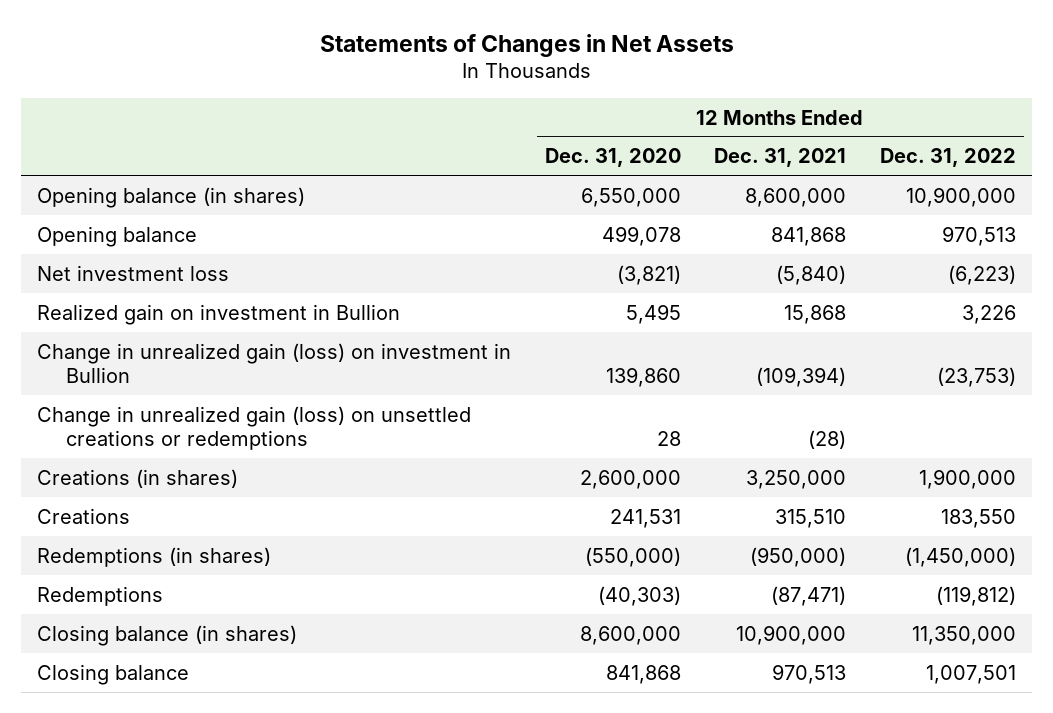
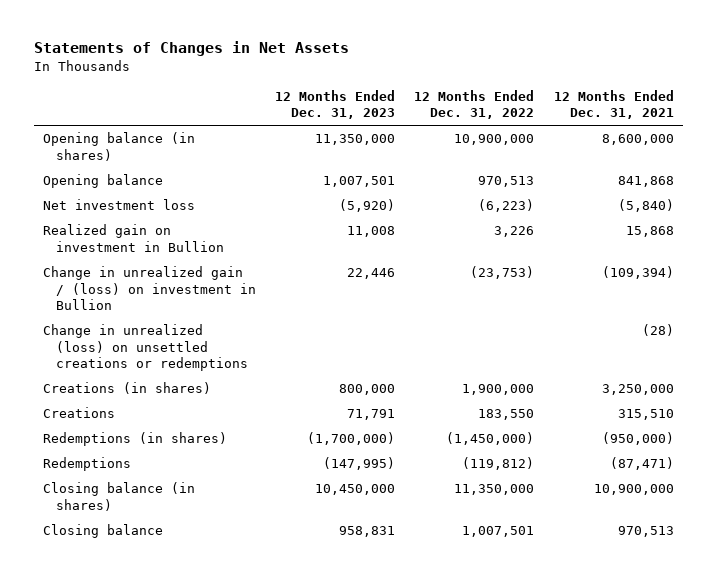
[544,148,681,168] Dec. 31, 2020 -> none
none -> [275,90,396,120] 12 Months Ended Dec. 31, 2023
[37,342,512,384] Change in unrealized gain (loss) on investment in Bullion -> [43,266,256,310] Change in unrealized gain / (loss) on investment in Bullion
[37,405,472,451] Change in unrealized gain (loss) on unsettled creations or redemptions -> [43,324,248,371] Change in unrealized (loss) on unsettled creations or redemptions

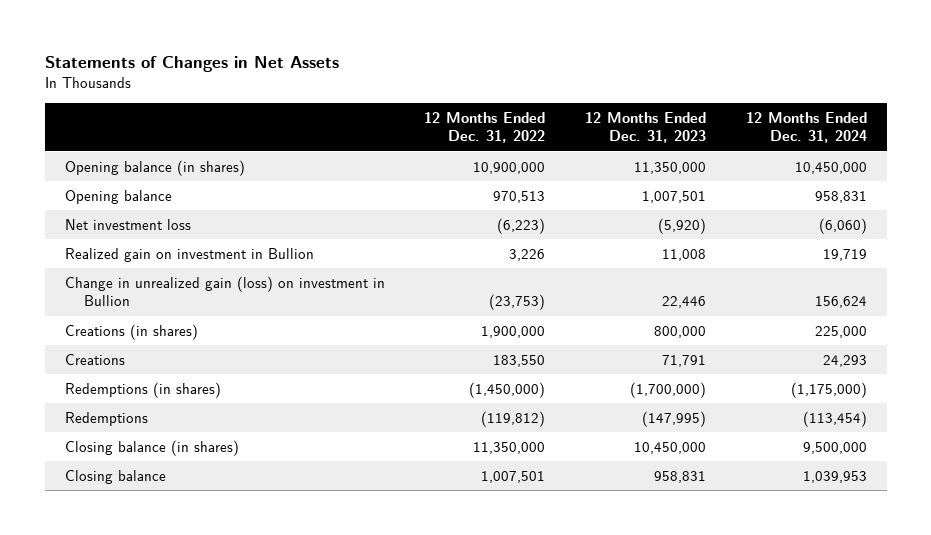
[553,90,674,120] 12 Months Ended Dec. 31, 2021 -> none
none -> [745,111,867,144] 12 Months Ended Dec. 31, 2024
[43,324,248,371] Change in unrealized (loss) on unsettled creations or redemptions -> none
[43,266,256,310] Change in unrealized gain / (loss) on investment in Bullion -> [64,275,385,307] Change in unrealized gain (loss) on investment in Bullion

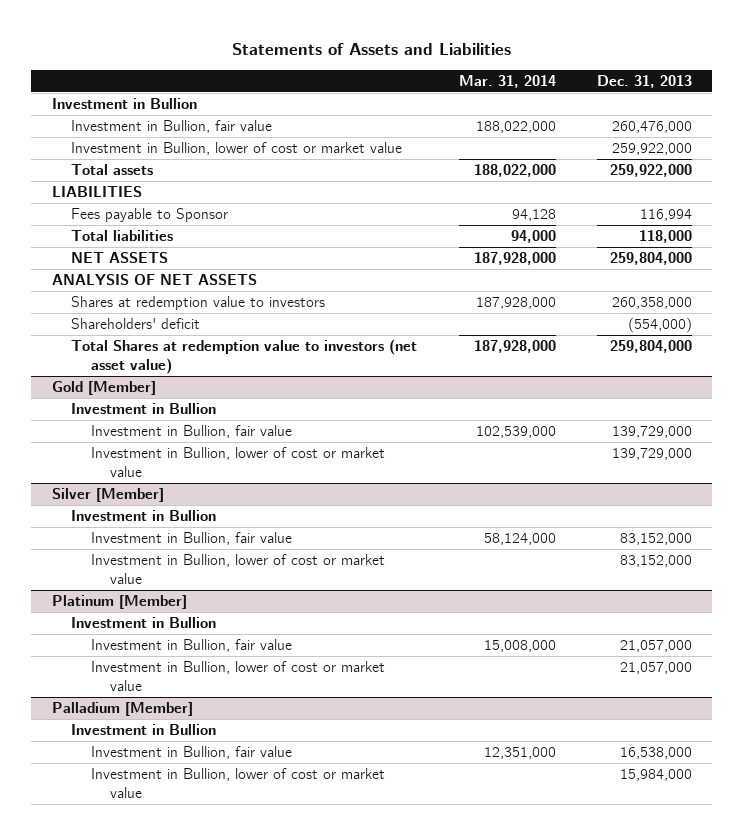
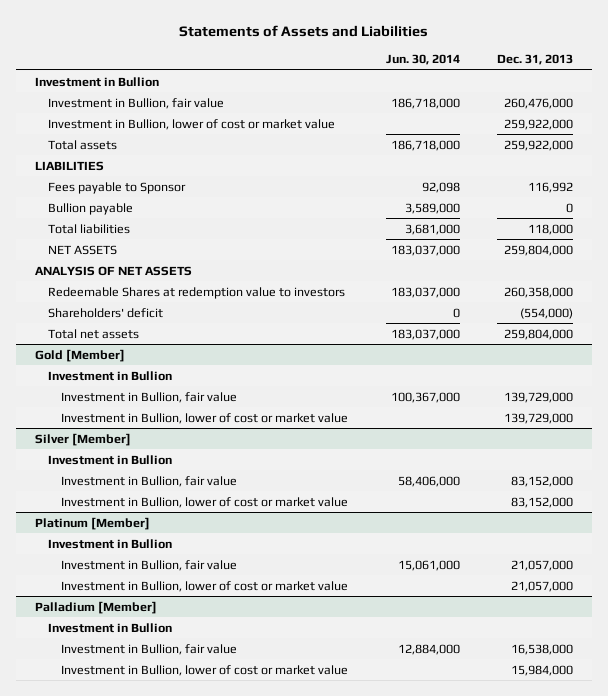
[458,74,556,88] Mar. 31, 2014 -> none
none -> [385,54,460,66] Jun. 30, 2014
[639,209,692,222] 116,994 -> [528,181,574,193] 116,992
none -> [47,202,133,215] Bullion payable
[71,296,326,311] Shares at redemption value to investors -> [47,286,345,299] Redeemable Shares at redemption value to investors
[71,339,418,374] Total Shares at redemption value to investors (net asset value) -> [47,328,139,339] Total net assets

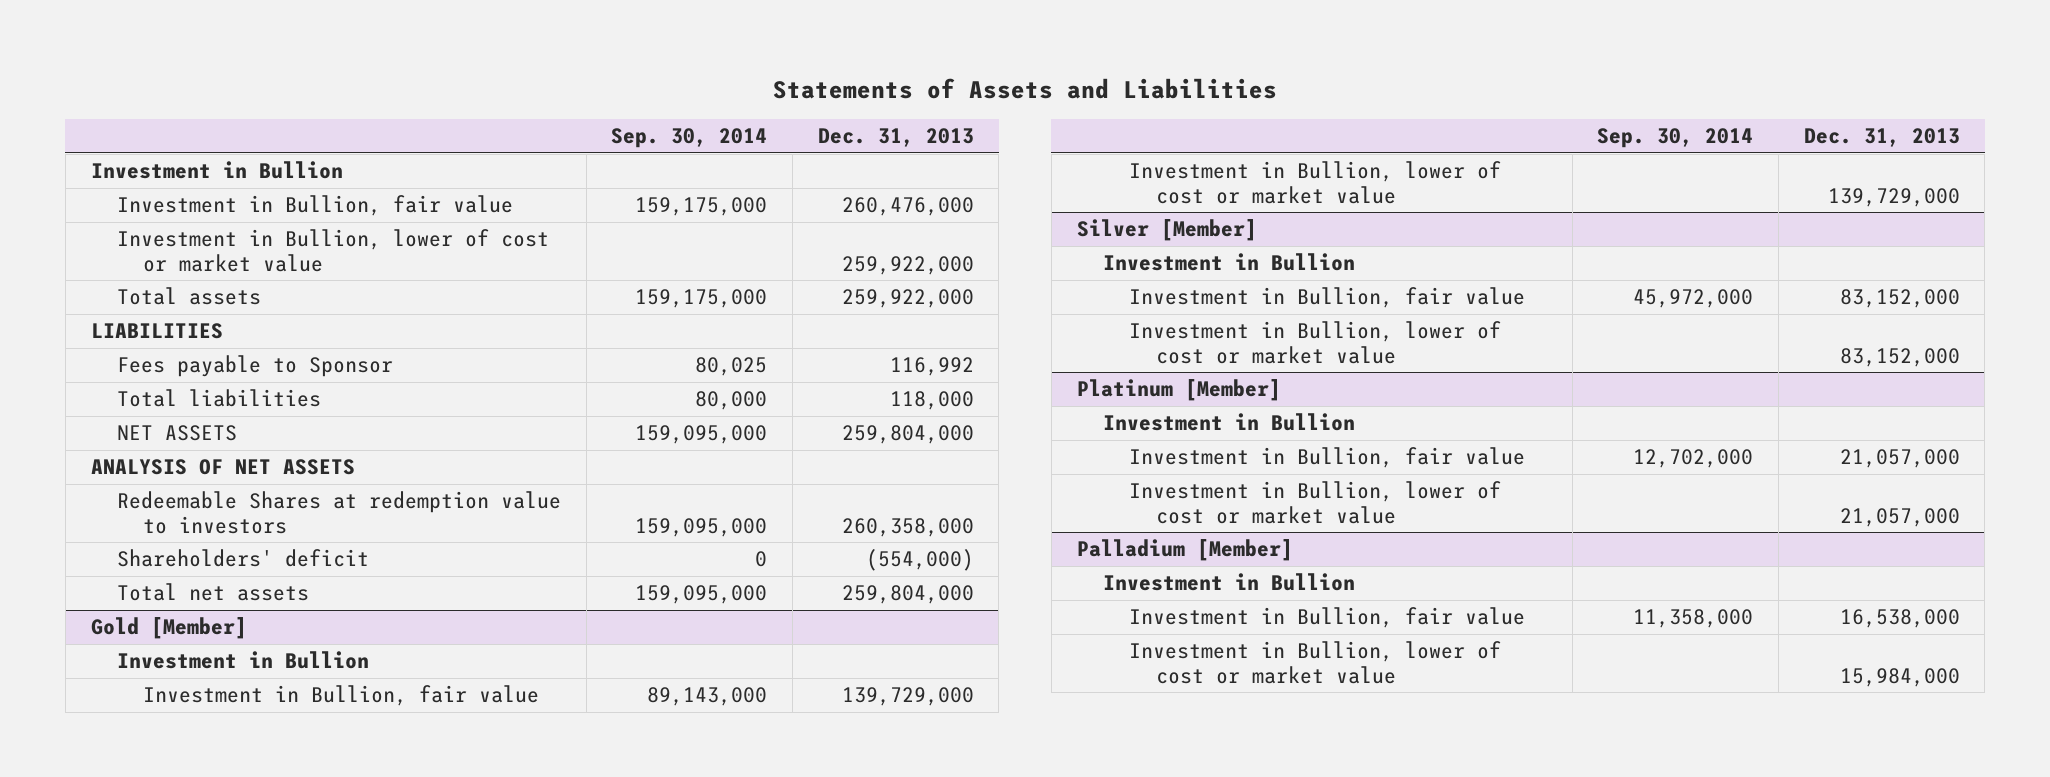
[385,54,460,66] Jun. 30, 2014 -> none
none -> [611,128,768,149] Sep. 30, 2014
[47,202,133,215] Bullion payable -> none

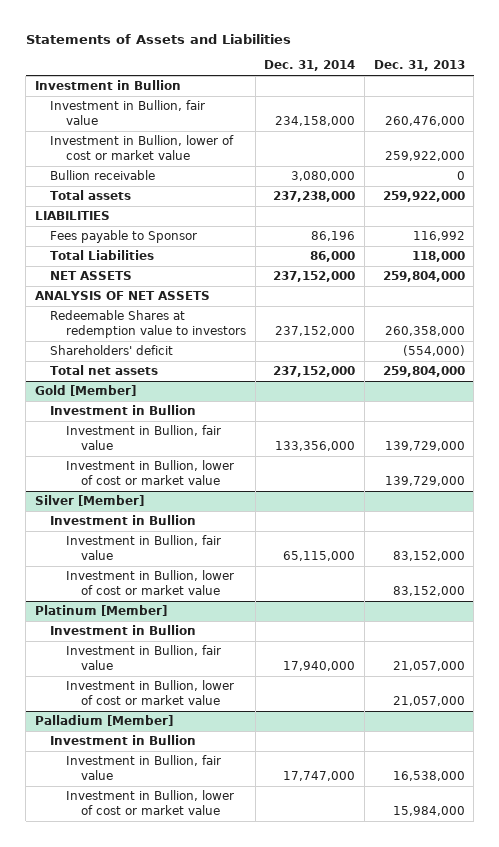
[611,128,768,149] Sep. 30, 2014 -> none
none -> [264,60,356,72] Dec. 31, 2014
none -> [50,170,156,181] Bullion receivable
[116,389,321,408] Total liabilities -> [50,250,155,261] Total Liabilities

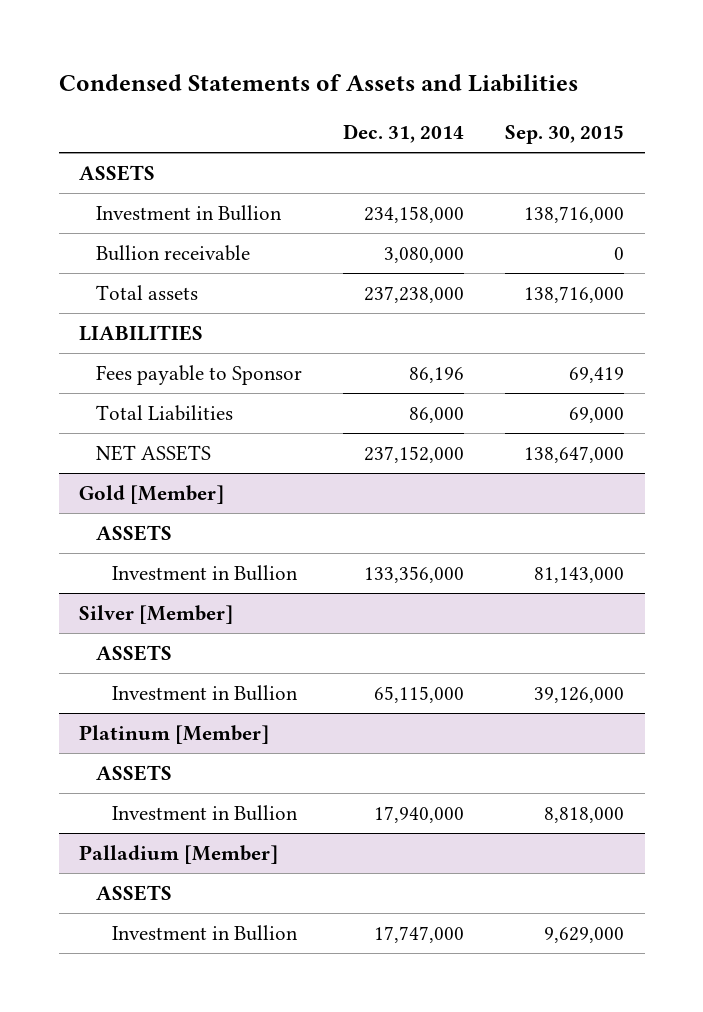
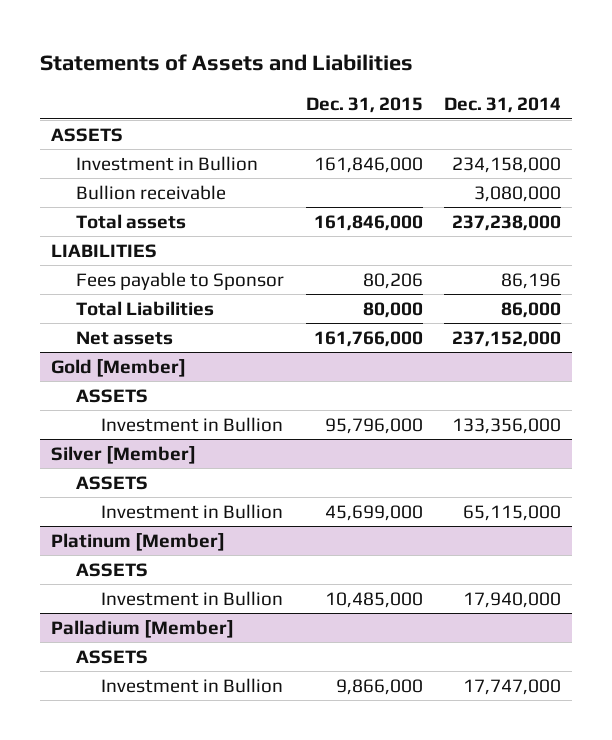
[58,74,578,93] Condensed Statements of Assets and Liabilities -> [40,54,414,72] Statements of Assets and Liabilities
[505,125,625,145] Sep. 30, 2015 -> none
none -> [305,97,423,114] Dec. 31, 2015
[95,444,211,461] NET ASSETS -> [76,330,174,345] Net assets

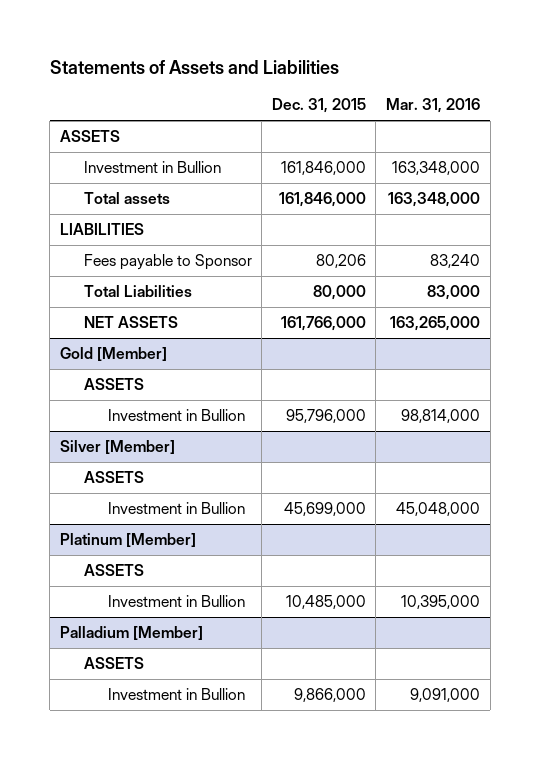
[444,97,562,114] Dec. 31, 2014 -> none
none -> [386,98,481,114] Mar. 31, 2016
[76,184,227,200] Bullion receivable -> none
[76,330,174,345] Net assets -> [83,316,178,329] NET ASSETS

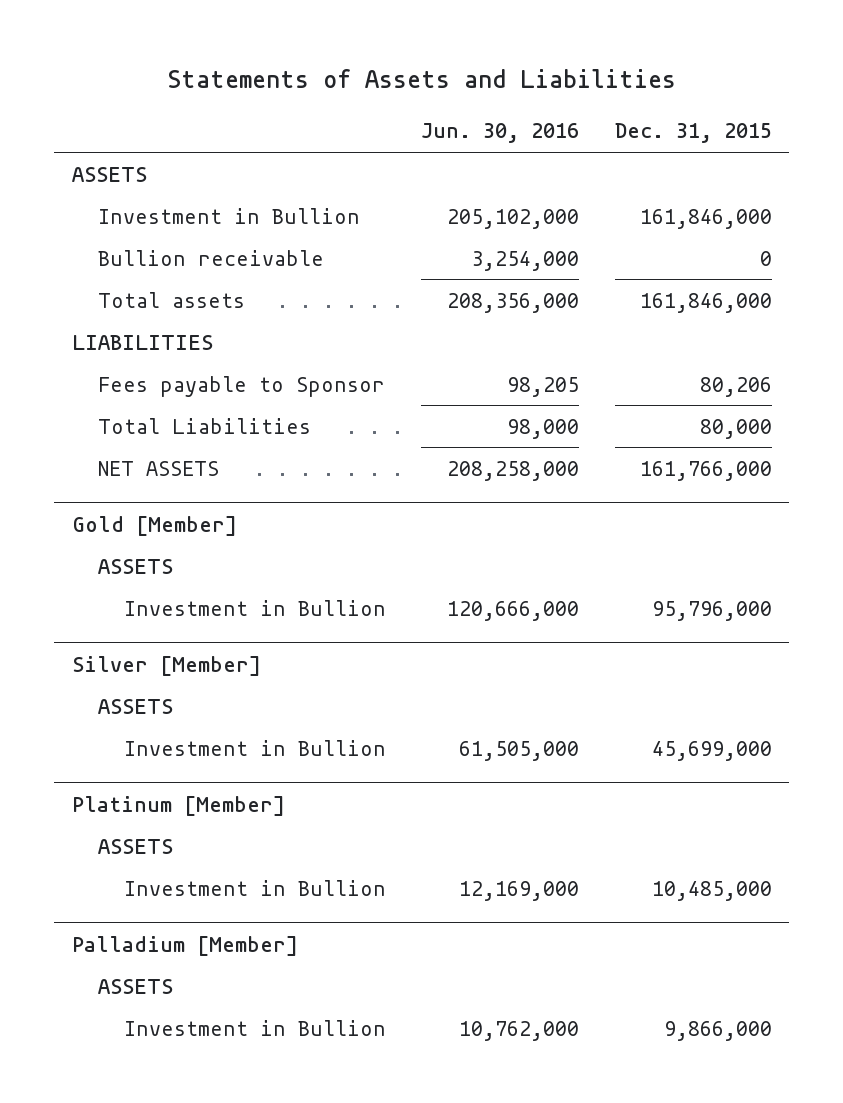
[386,98,481,114] Mar. 31, 2016 -> none
none -> [421,123,580,144] Jun. 30, 2016
none -> [97,249,324,266] Bullion receivable

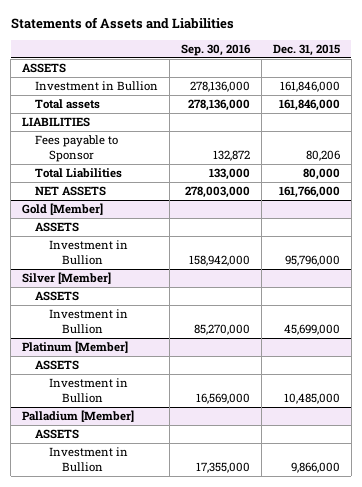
[421,123,580,144] Jun. 30, 2016 -> none
none -> [181,43,252,56] Sep. 30, 2016
[97,249,324,266] Bullion receivable -> none

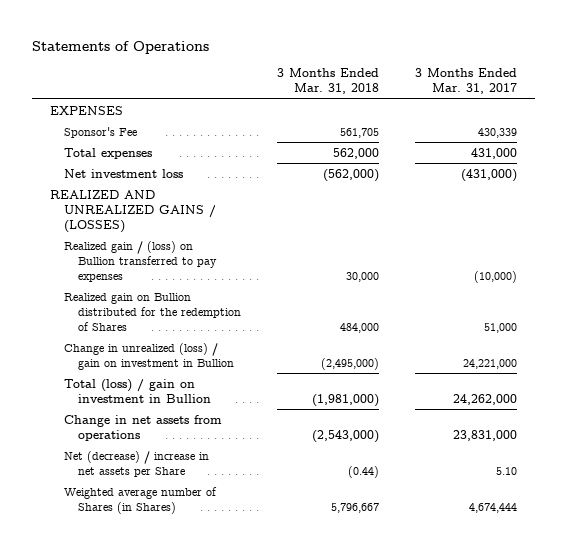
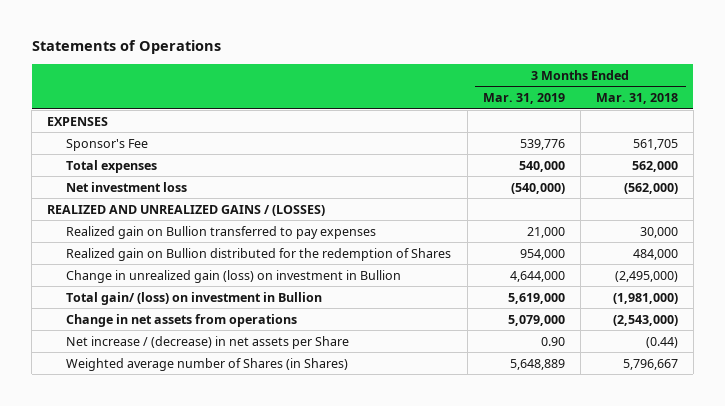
[414,68,517,95] 3 Months Ended Mar. 31, 2017 -> none
none -> [482,93,565,105] Mar. 31, 2019
[64,240,218,283] Realized gain / (loss) on Bullion transferred to pay expenses -> [66,225,377,239] Realized gain on Bullion transferred to pay expenses
[64,342,235,370] Change in unrealized (loss) / gain on investment in Bullion -> [66,269,402,283] Change in unrealized gain (loss) on investment in Bullion
[64,378,212,403] Total (loss) / gain on investment in Bullion -> [66,291,323,305] Total gain/ (loss) on investment in Bullion
[64,450,210,477] Net (decrease) / increase in net assets per Share -> [66,335,350,349] Net increase / (decrease) in net assets per Share

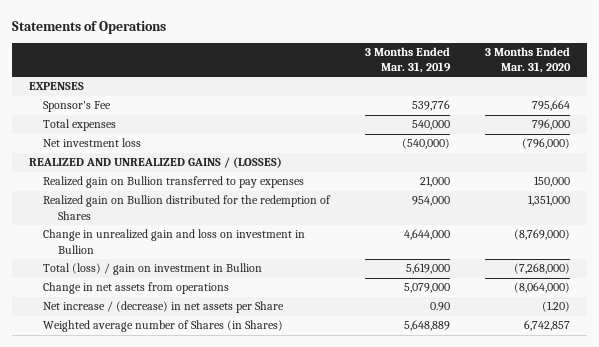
[595,93,678,105] Mar. 31, 2018 -> none
none -> [484,46,571,74] 3 Months Ended Mar. 31, 2020
[66,269,402,283] Change in unrealized gain (loss) on investment in Bullion -> [43,229,306,254] Change in unrealized gain and loss on investment in Bullion
[66,291,323,305] Total gain/ (loss) on investment in Bullion -> [43,263,263,276] Total (loss) / gain on investment in Bullion

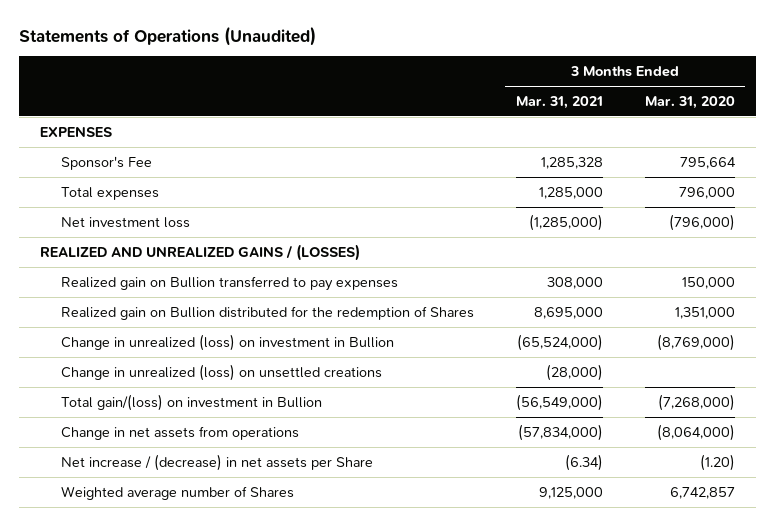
[11,20,166,34] Statements of Operations -> [19,25,317,46] Statements of Operations (Unaudited)
[364,46,451,74] 3 Months Ended Mar. 31, 2019 -> none
none -> [515,95,603,109] Mar. 31, 2021
[43,229,306,254] Change in unrealized gain and loss on investment in Bullion -> [60,333,394,351] Change in unrealized (loss) on investment in Bullion
none -> [60,363,382,381] Change in unrealized (loss) on unsettled creations
[43,263,263,276] Total (loss) / gain on investment in Bullion -> [60,393,322,411] Total gain/(loss) on investment in Bullion
[43,320,284,333] Weighted average number of Shares (in Shares) -> [60,485,294,500] Weighted average number of Shares

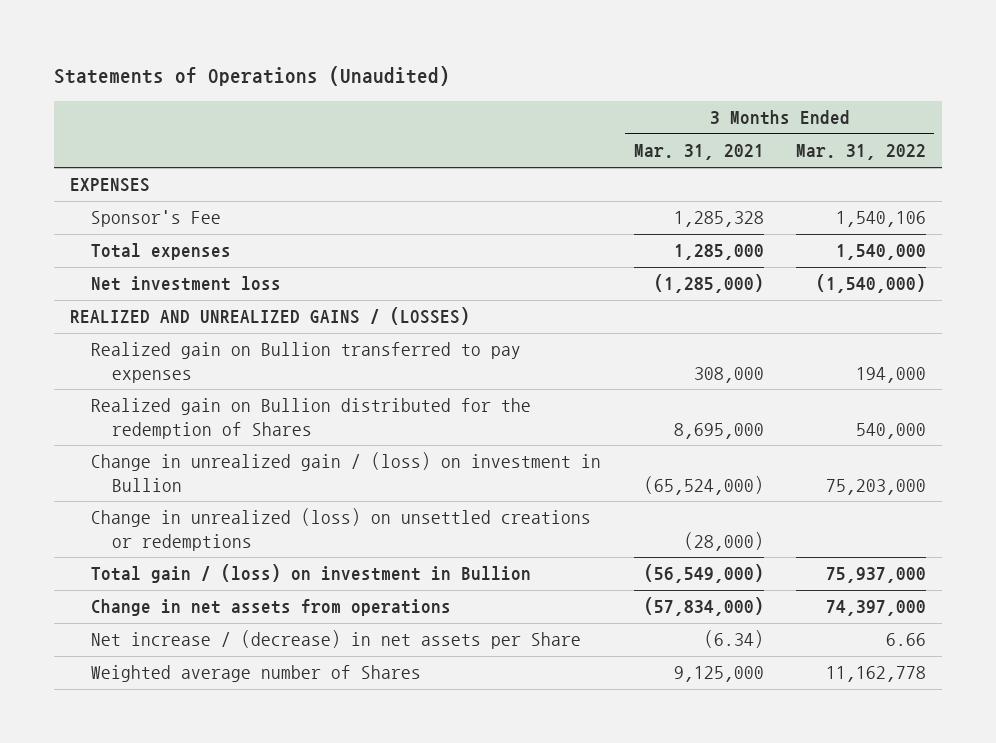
[644,95,735,109] Mar. 31, 2020 -> none
none -> [796,144,927,161] Mar. 31, 2022
[60,333,394,351] Change in unrealized (loss) on investment in Bullion -> [91,452,602,492] Change in unrealized gain / (loss) on investment in Bullion
[60,363,382,381] Change in unrealized (loss) on unsettled creations -> [91,508,592,551] Change in unrealized (loss) on unsettled creations or redemptions
[60,393,322,411] Total gain/(loss) on investment in Bullion -> [91,564,532,584] Total gain / (loss) on investment in Bullion

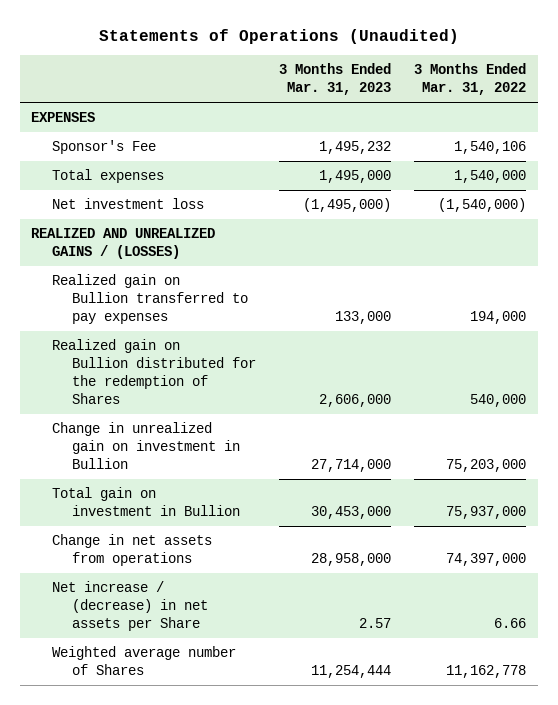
[633,144,764,161] Mar. 31, 2021 -> none
none -> [278,63,391,96] 3 Months Ended Mar. 31, 2023
[91,508,592,551] Change in unrealized (loss) on unsettled creations or redemptions -> none
[91,452,602,492] Change in unrealized gain / (loss) on investment in Bullion -> [51,422,240,469] Change in unrealized gain on investment in Bullion
[91,564,532,584] Total gain / (loss) on investment in Bullion -> [51,487,240,516] Total gain on investment in Bullion

